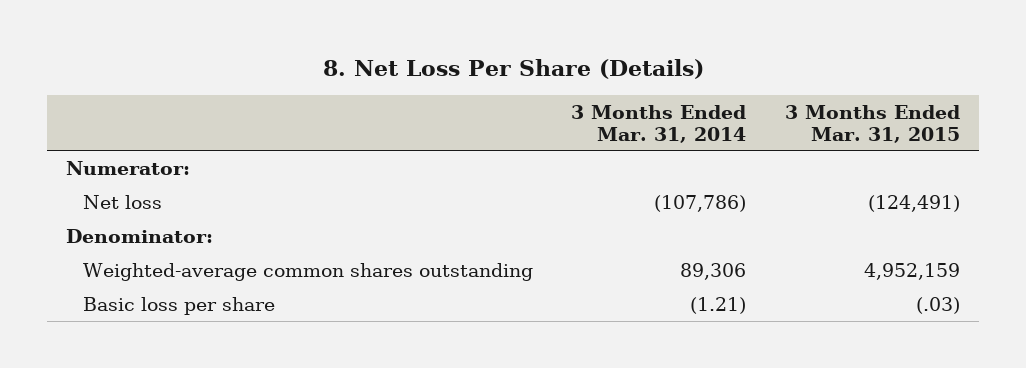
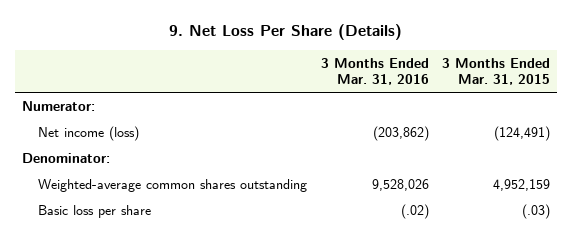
[322,59,704,80] 8. Net Loss Per Share (Details) -> [169,24,403,41] 9. Net Loss Per Share (Details)
[571,104,747,143] 3 Months Ended Mar. 31, 2014 -> none
none -> [320,57,429,85] 3 Months Ended Mar. 31, 2016
[82,194,162,209] Net loss -> [37,125,139,141] Net income (loss)

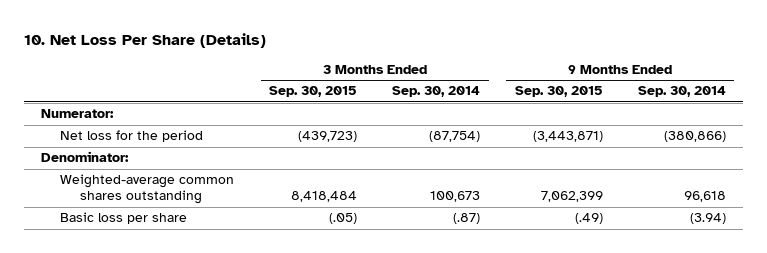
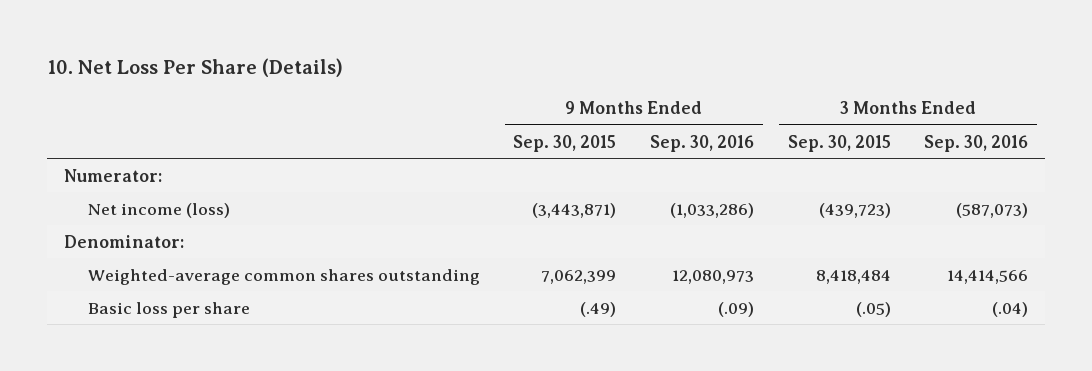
[392,86,481,98] Sep. 30, 2014 -> none
[637,86,726,98] Sep. 30, 2014 -> none
none -> [650,134,755,152] Sep. 30, 2016
none -> [924,134,1029,152] Sep. 30, 2016
[60,130,204,143] Net loss for the period -> [87,202,230,218] Net income (loss)

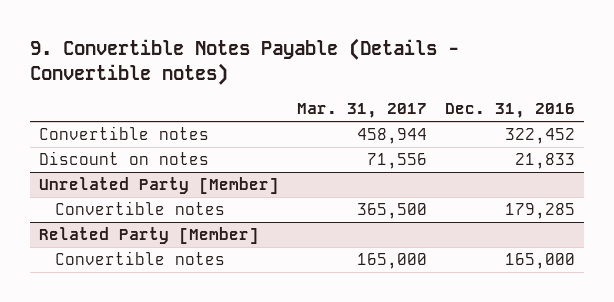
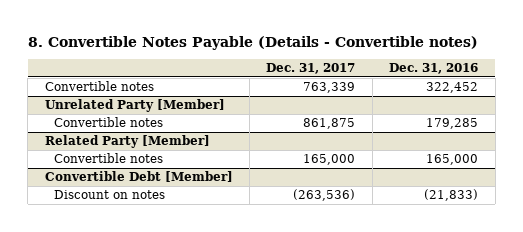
[30,38,460,86] 9. Convertible Notes Payable (Details - Convertible notes) -> [27,35,478,50] 8. Convertible Notes Payable (Details - Convertible notes)
[297,103,428,119] Mar. 31, 2017 -> none
none -> [266,63,356,75] Dec. 31, 2017
[39,151,210,166] Discount on notes -> none
none -> [44,171,233,183] Convertible Debt [Member]
none -> [53,190,165,200] Discount on notes

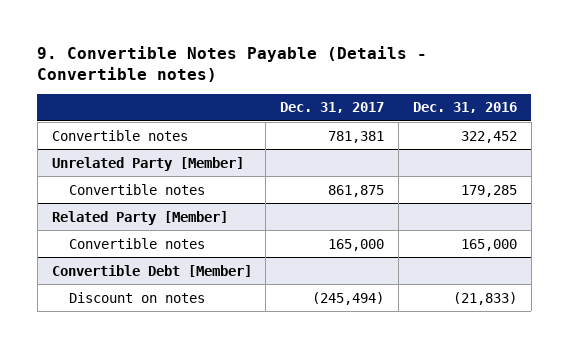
[27,35,478,50] 8. Convertible Notes Payable (Details - Convertible notes) -> [37,45,428,82] 9. Convertible Notes Payable (Details - Convertible notes)
[303,82,356,94] 763,339 -> [328,130,385,143] 781,381
[293,189,356,202] (263,536) -> [312,291,385,305] (245,494)

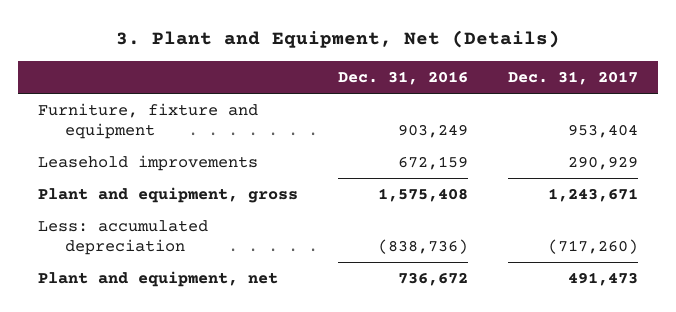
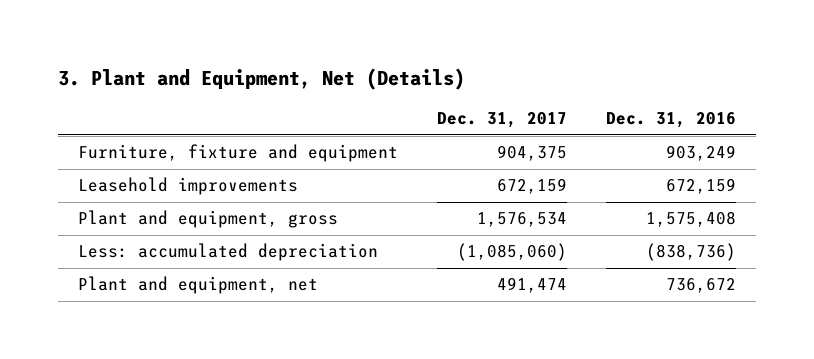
[568,123,639,138] 953,404 -> [497,145,568,162] 904,375
[568,155,639,170] 290,929 -> [497,178,568,195] 672,159
[548,187,639,202] 1,243,671 -> [477,212,568,228] 1,576,534
[548,238,639,254] (717,260) -> [457,243,568,262] (1,085,060)
[568,271,639,286] 491,473 -> [497,277,568,294] 491,474

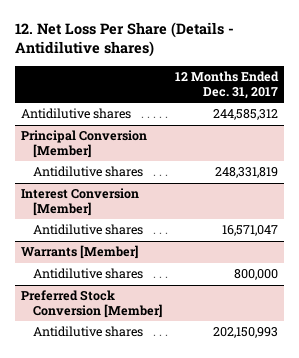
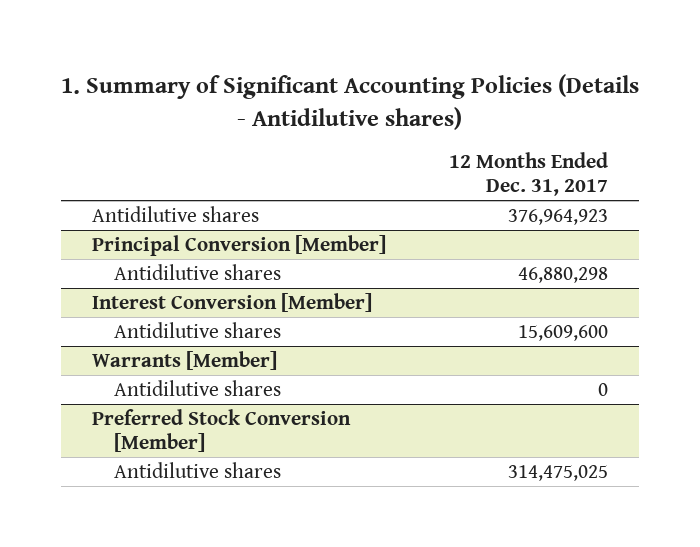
[14,22,234,58] 12. Net Loss Per Share (Details - Antidilutive shares) -> [60,74,639,130] 1. Summary of Significant Accounting Policies (Details - Antidilutive shares)
[212,109,278,121] 244,585,312 -> [507,209,608,226] 376,964,923
[214,167,278,179] 248,331,819 -> [517,267,608,284] 46,880,298
[221,225,278,237] 16,571,047 -> [517,325,608,342] 15,609,600
[233,269,278,281] 800,000 -> [597,383,608,397] 0
[212,327,278,339] 202,150,993 -> [507,465,608,482] 314,475,025

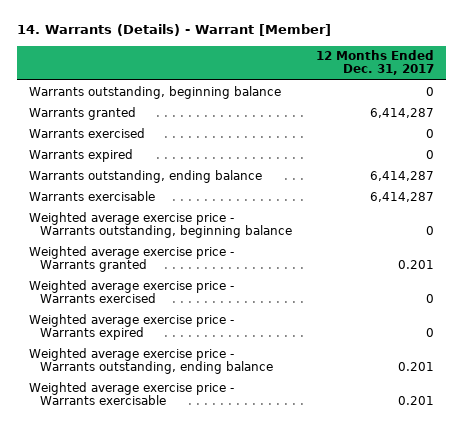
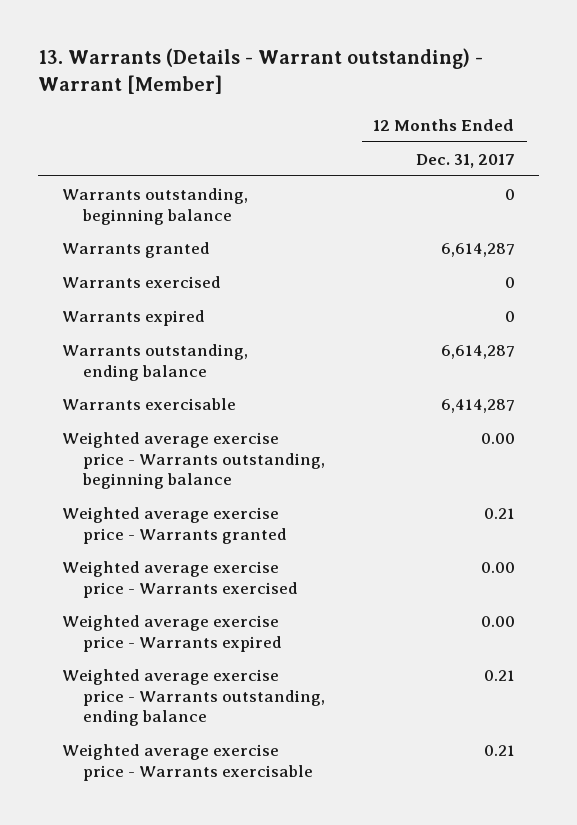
[16,24,331,37] 14. Warrants (Details) - Warrant [Member] -> [37,48,483,95] 13. Warrants (Details - Warrant outstanding) - Warrant [Member]
[370,107,435,118] 6,414,287 -> [440,242,515,257] 6,614,287
[370,170,435,181] 6,414,287 -> [440,344,515,359] 6,614,287
[426,225,435,235] 0 -> [480,432,515,444] 0.00
[398,259,435,269] 0.201 -> [483,507,515,519] 0.21
[426,293,435,303] 0 -> [480,561,515,573] 0.00
[426,327,435,337] 0 -> [480,615,515,627] 0.00
[398,361,435,371] 0.201 -> [483,669,515,681] 0.21
[398,395,435,405] 0.201 -> [483,744,515,756] 0.21

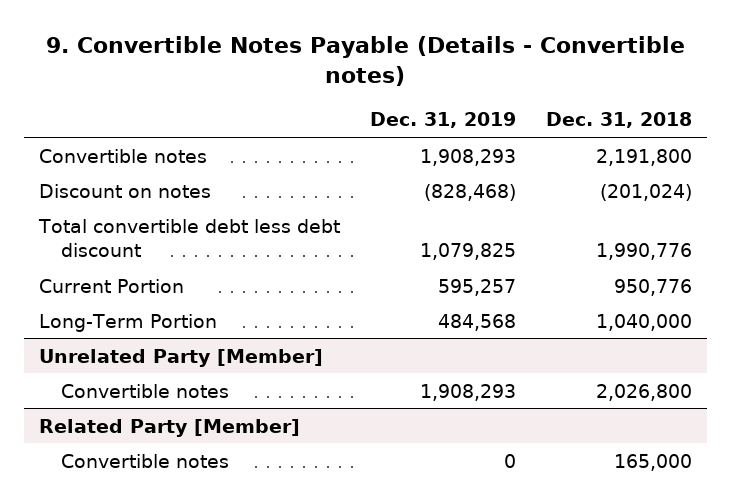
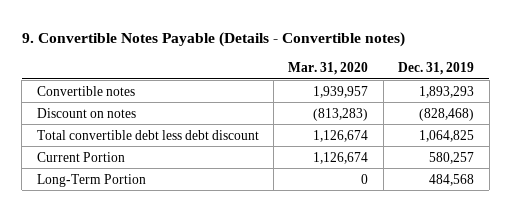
[545,112,692,129] Dec. 31, 2018 -> none
none -> [288,62,369,76] Mar. 31, 2020
[419,148,516,166] 1,908,293 -> [419,85,475,98] 1,893,293
[419,243,516,261] 1,079,825 -> [419,129,475,142] 1,064,825
[437,278,516,296] 595,257 -> [429,151,475,164] 580,257
[38,348,323,367] Unrelated Party [Member] -> none
[61,383,230,398] Convertible notes -> none
[38,418,300,437] Related Party [Member] -> none
[61,453,230,468] Convertible notes -> none

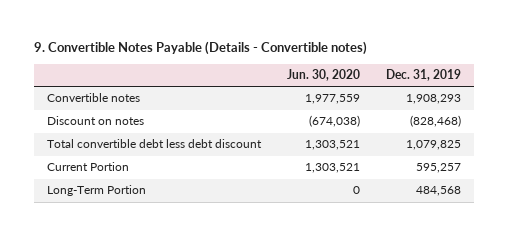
[288,62,369,76] Mar. 31, 2020 -> none
none -> [287,69,361,82] Jun. 30, 2020
[419,85,475,98] 1,893,293 -> [405,94,461,105] 1,908,293
[419,129,475,142] 1,064,825 -> [405,140,461,151] 1,079,825
[429,151,475,164] 580,257 -> [415,163,461,174] 595,257

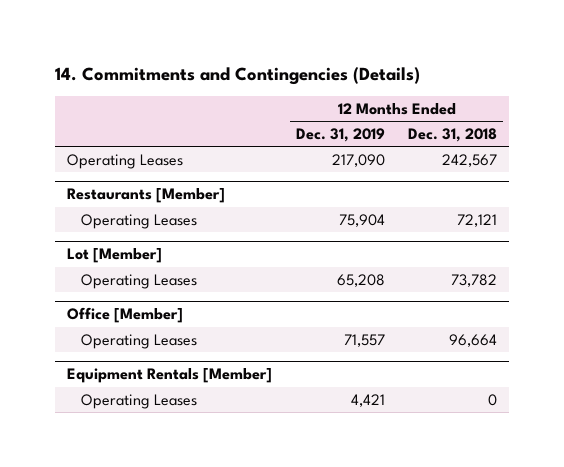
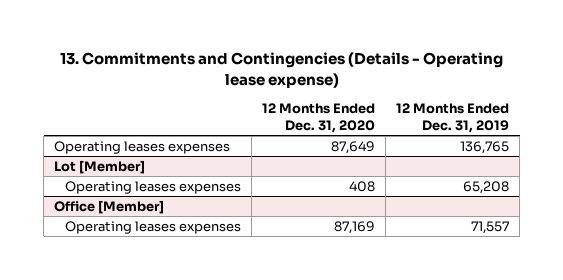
[55,66,421,85] 14. Commitments and Contingencies (Details) -> [59,52,503,88] 13. Commitments and Contingencies (Details - Operating lease expense)
[408,128,498,143] Dec. 31, 2018 -> none
none -> [262,102,376,133] 12 Months Ended Dec. 31, 2020
[67,188,226,204] Restaurants [Member] -> none
[80,213,197,229] Operating Leases -> none
[67,153,184,169] Operating Leases -> [54,140,231,154] Operating leases expenses
[331,153,385,167] 217,090 -> [460,140,510,154] 136,765
[80,273,197,289] Operating Leases -> [65,180,242,194] Operating leases expenses
[67,368,273,384] Equipment Rentals [Member] -> none
[80,393,197,409] Operating Leases -> none
[80,333,197,349] Operating Leases -> [65,220,242,234] Operating leases expenses

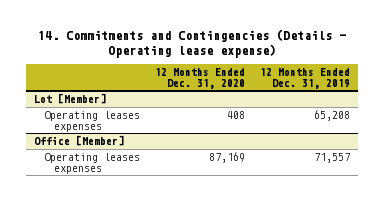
[59,52,503,88] 13. Commitments and Contingencies (Details - Operating lease expense) -> [37,29,346,58] 14. Commitments and Contingencies (Details - Operating lease expense)
[54,140,231,154] Operating leases expenses -> none

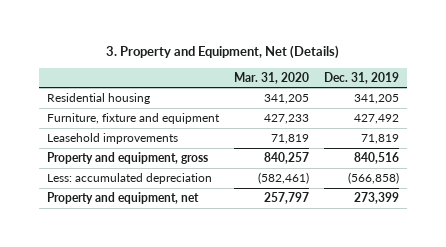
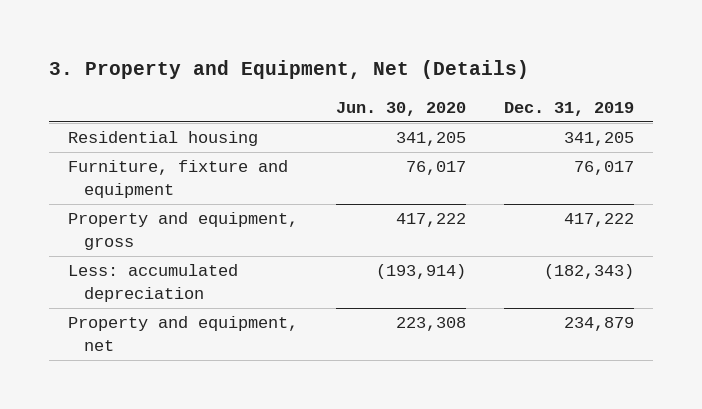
[233,71,309,84] Mar. 31, 2020 -> none
none -> [335,101,466,116] Jun. 30, 2020
[46,132,178,144] Leasehold improvements -> none
[354,113,400,124] 427,492 -> [574,161,635,176] 76,017
[354,151,400,164] 840,516 -> [564,213,635,228] 417,222
[348,171,400,184] (566,858) -> [544,264,635,280] (182,343)
[354,191,400,204] 273,399 -> [564,317,635,332] 234,879

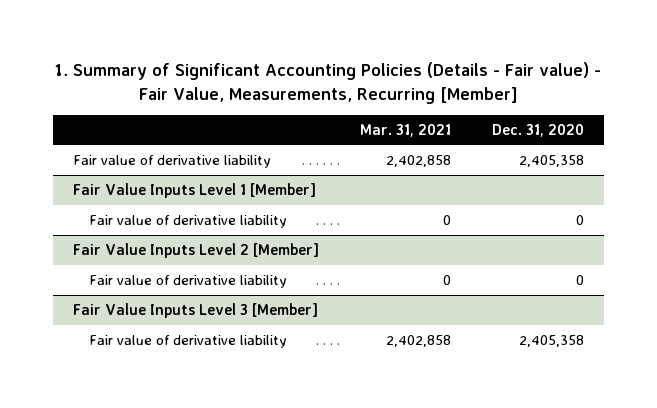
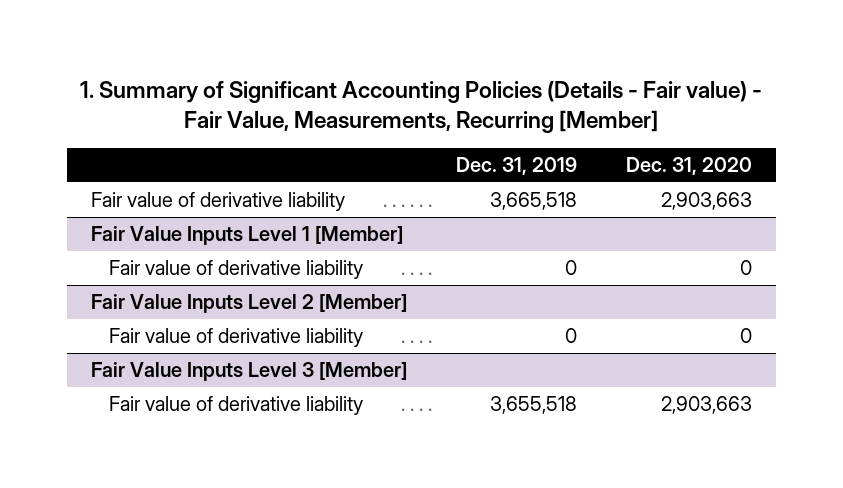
[359,123,451,137] Mar. 31, 2021 -> none
none -> [455,157,577,176] Dec. 31, 2019
[518,154,584,167] 2,405,358 -> [660,192,752,211] 2,903,663
[518,334,584,347] 2,405,358 -> [660,396,752,415] 2,903,663

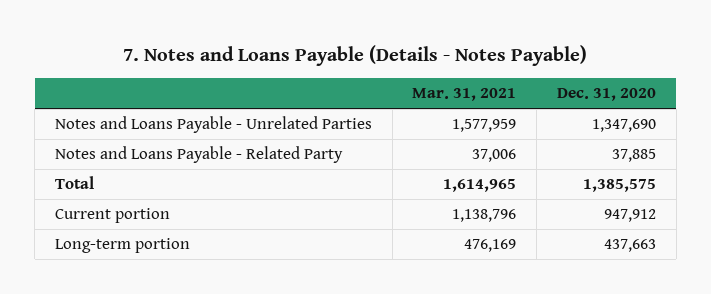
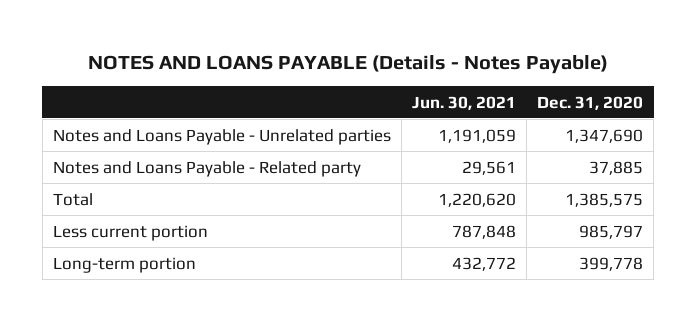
[123,45,588,67] 7. Notes and Loans Payable (Details - Notes Payable) -> [87,54,608,74] NOTES AND LOANS PAYABLE (Details - Notes Payable)
[412,88,517,102] Mar. 31, 2021 -> none
none -> [411,95,516,110] Jun. 30, 2021
[54,116,372,134] Notes and Loans Payable - Unrelated Parties -> [52,128,391,145] Notes and Loans Payable - Unrelated parties
[54,146,343,164] Notes and Loans Payable - Related Party -> [52,160,361,177] Notes and Loans Payable - Related party
[54,208,170,224] Current portion -> [52,224,208,241] Less current portion
[603,209,656,223] 947,912 -> [579,224,644,239] 985,797
[603,239,656,253] 437,663 -> [579,256,644,271] 399,778

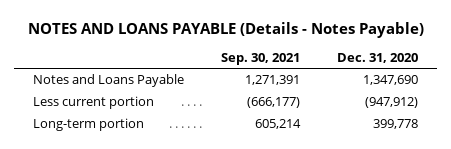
[411,95,516,110] Jun. 30, 2021 -> none
none -> [221,52,301,65] Sep. 30, 2021
[52,160,361,177] Notes and Loans Payable - Related party -> none
[52,192,93,206] Total -> none
[52,128,391,145] Notes and Loans Payable - Unrelated parties -> [32,74,184,88] Notes and Loans Payable
[579,224,644,239] 985,797 -> [365,97,419,109] (947,912)

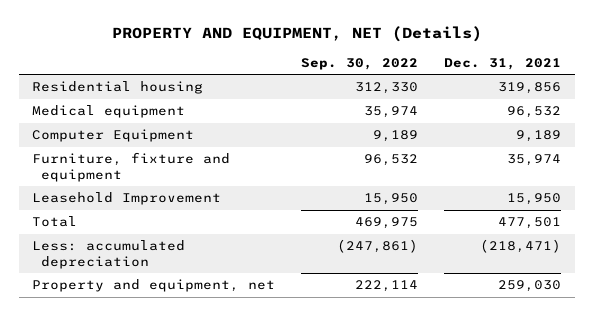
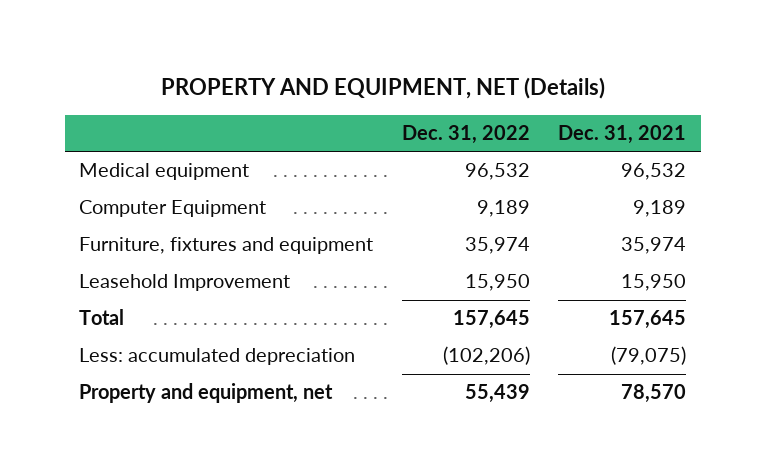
[301,57,419,70] Sep. 30, 2022 -> none
none -> [401,124,530,144] Dec. 31, 2022
[31,81,203,95] Residential housing -> none
[31,152,230,182] Furniture, fixture and equipment -> [79,237,374,255] Furniture, fixtures and equipment
[498,217,562,230] 477,501 -> [609,310,687,330] 157,645
[480,239,562,254] (218,471) -> [611,346,687,366] (79,075)
[498,280,562,293] 259,030 -> [621,384,687,404] 78,570

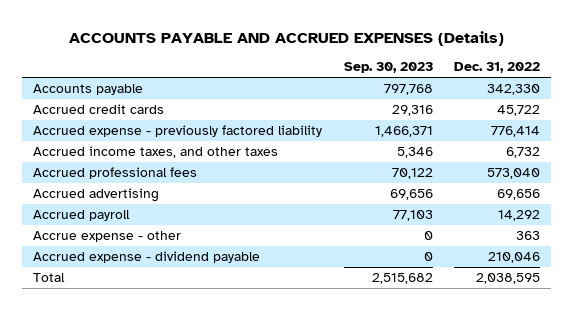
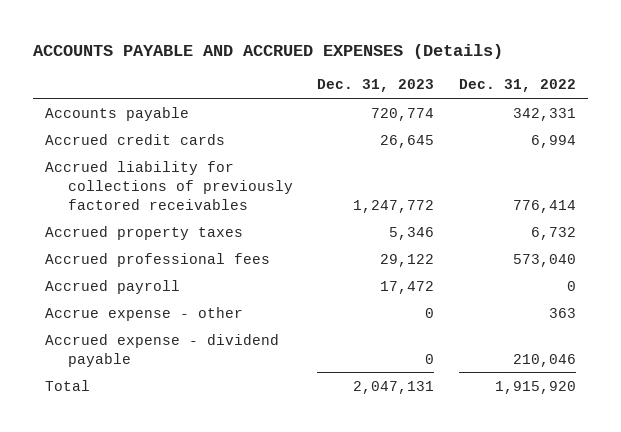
[343,62,433,74] Sep. 30, 2023 -> none
none -> [317,79,435,93] Dec. 31, 2023
[487,83,541,95] 342,330 -> [512,107,576,121] 342,331
[497,104,541,116] 45,722 -> [530,134,576,148] 6,994
[33,124,323,137] Accrued expense - previously factored liability -> [45,160,293,210] Accrued liability for collections of previously factored receivables
[33,145,279,158] Accrued income taxes, and other taxes -> [45,225,244,240] Accrued property taxes
[33,187,160,202] Accrued advertising -> none
[498,209,541,221] 14,292 -> [566,280,576,291] 0
[476,272,541,284] 2,038,595 -> [494,380,576,394] 1,915,920

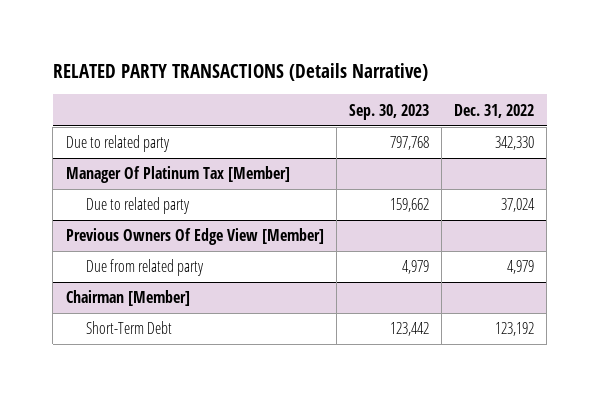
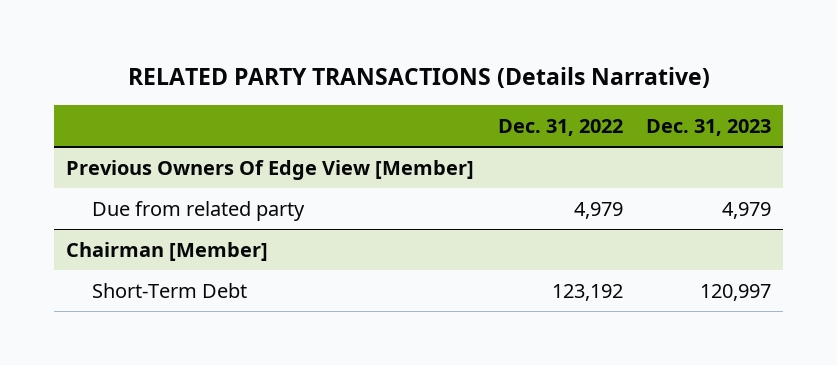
[348,103,429,120] Sep. 30, 2023 -> none
none -> [646,119,772,137] Dec. 31, 2023
[65,135,170,153] Due to related party -> none
[65,166,290,184] Manager Of Platinum Tax [Member] -> none
[86,197,191,215] Due to related party -> none

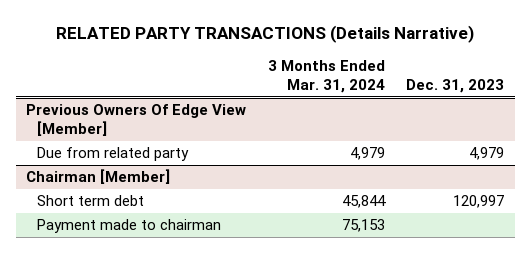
[497,119,623,137] Dec. 31, 2022 -> none
none -> [267,60,385,94] 3 Months Ended Mar. 31, 2024
[92,282,248,298] Short-Term Debt -> [36,195,144,207] Short term debt
none -> [36,219,221,234] Payment made to chairman

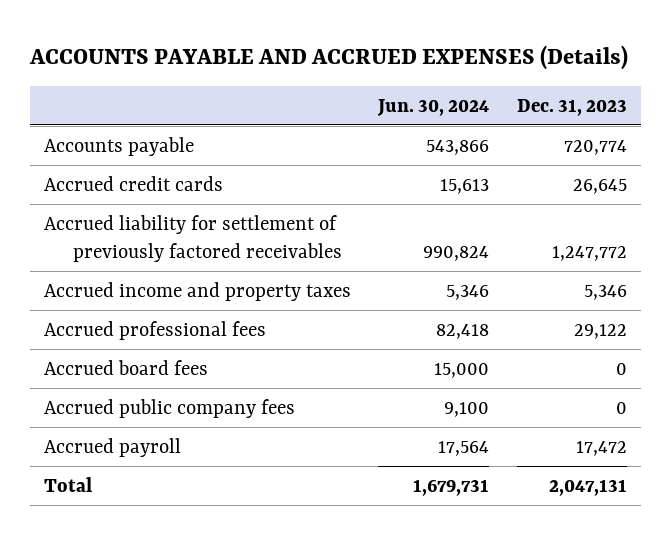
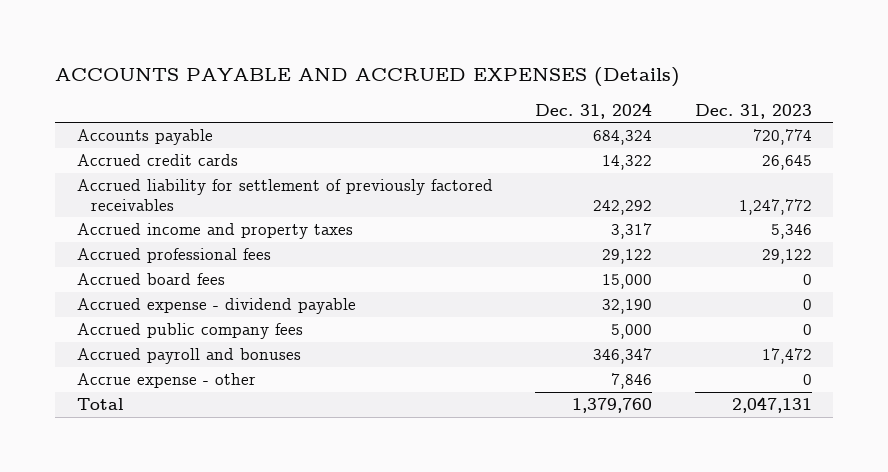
[377,98,490,116] Jun. 30, 2024 -> none
none -> [535,102,653,119] Dec. 31, 2024
none -> [76,298,356,315] Accrued expense - dividend payable
[43,437,181,457] Accrued payroll -> [76,348,301,365] Accrued payroll and bonuses
none -> [76,373,256,389] Accrue expense - other

